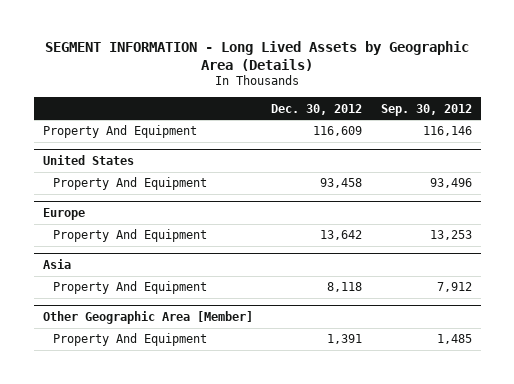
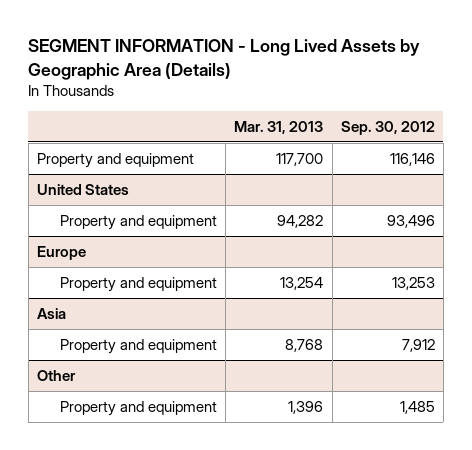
[271,103,363,115] Dec. 30, 2012 -> none
none -> [234,121,324,135] Mar. 31, 2013
[42,125,197,139] Property And Equipment -> [37,152,195,168] Property and equipment
[52,177,207,191] Property And Equipment -> [59,214,217,230] Property and equipment
[52,229,207,243] Property And Equipment -> [59,276,217,292] Property and equipment
[42,310,253,324] Other Geographic Area [Member] -> none
[52,281,207,295] Property And Equipment -> [59,338,217,354] Property and equipment
none -> [37,369,77,381] Other
[52,333,207,347] Property And Equipment -> [59,400,217,416] Property and equipment

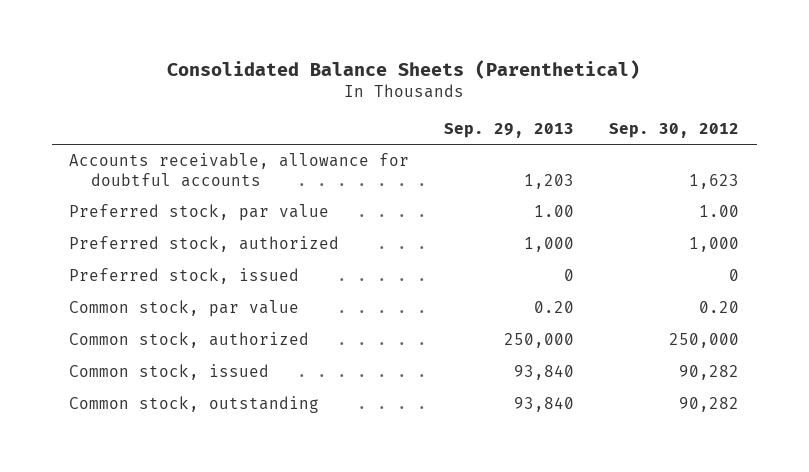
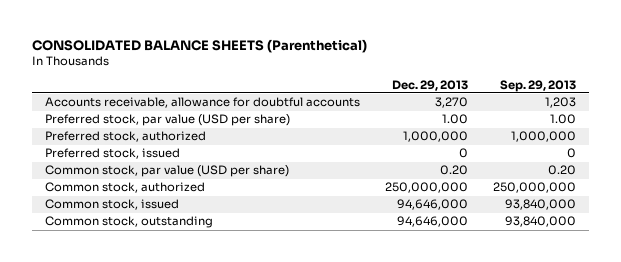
[167,59,641,79] Consolidated Balance Sheets (Parenthetical) -> [32,38,368,53] CONSOLIDATED BALANCE SHEETS (Parenthetical)
[609,122,740,138] Sep. 30, 2012 -> none
none -> [392,79,469,91] Dec. 29, 2013
[69,204,330,222] Preferred stock, par value -> [44,114,290,127] Preferred stock, par value (USD per share)
[524,237,575,253] 1,000 -> [511,131,577,143] 1,000,000
[69,300,300,318] Common stock, par value -> [44,165,289,178] Common stock, par value (USD per share)
[504,333,575,349] 250,000 -> [493,182,577,194] 250,000,000
[514,365,575,381] 93,840 -> [505,199,577,211] 93,840,000
[514,397,575,413] 93,840 -> [505,216,577,228] 93,840,000

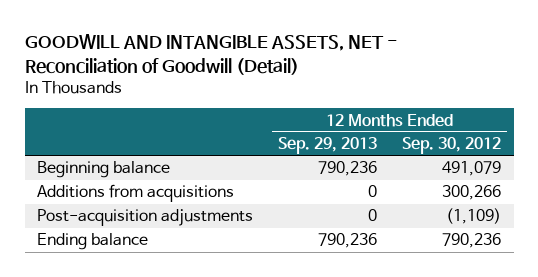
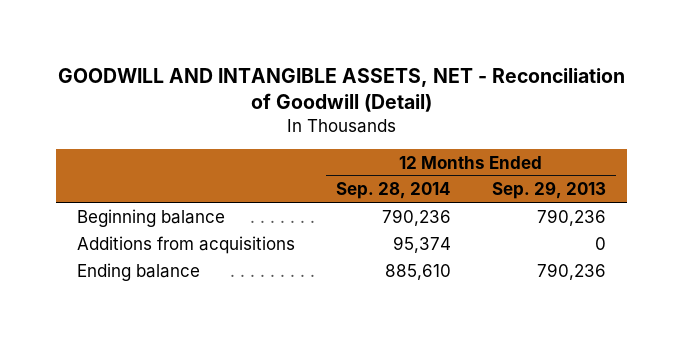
[402,137,502,155] Sep. 30, 2012 -> none
none -> [336,182,452,200] Sep. 28, 2014
[37,209,254,227] Post-acquisition adjustments -> none

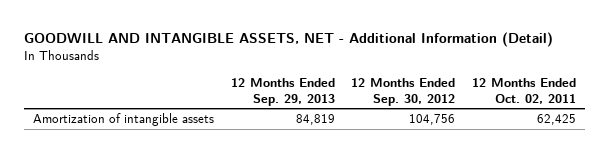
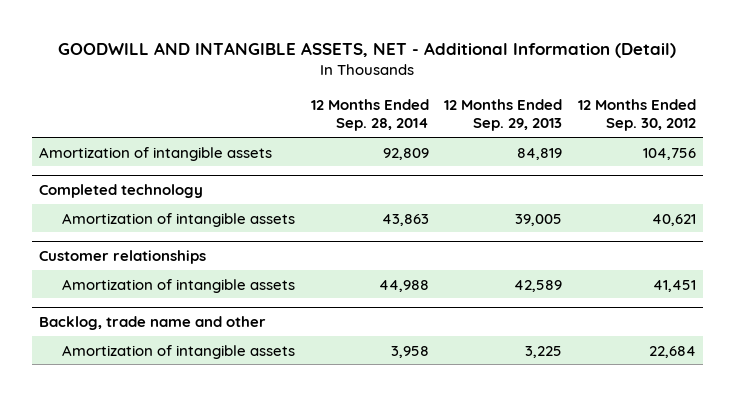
[472,77,577,104] 12 Months Ended Oct. 02, 2011 -> none
none -> [310,98,429,132] 12 Months Ended Sep. 28, 2014
none -> [39,183,204,198] Completed technology
none -> [62,212,296,227] Amortization of intangible assets
none -> [39,249,207,264] Customer relationships
none -> [62,278,296,293] Amortization of intangible assets
none -> [39,315,267,330] Backlog, trade name and other
none -> [62,344,296,359] Amortization of intangible assets

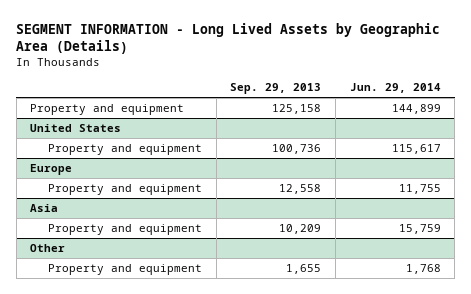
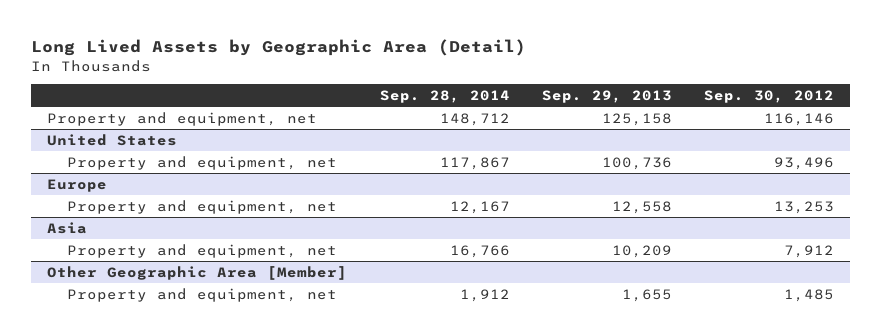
[16,22,441,54] SEGMENT INFORMATION - Long Lived Assets by Geographic Area (Details) -> [30,39,526,57] Long Lived Assets by Geographic Area (Detail)
[349,83,441,94] Jun. 29, 2014 -> none
none -> [379,89,510,103] Sep. 28, 2014
none -> [704,89,835,103] Sep. 30, 2012
[30,104,185,116] Property and equipment -> [47,111,318,126] Property and equipment, net
[47,144,202,156] Property and equipment -> [66,155,337,170] Property and equipment, net
[47,184,202,196] Property and equipment -> [66,199,337,214] Property and equipment, net
[30,244,66,253] Other -> none
[47,224,202,236] Property and equipment -> [66,243,337,258] Property and equipment, net
none -> [47,265,348,280] Other Geographic Area [Member]
[47,264,202,276] Property and equipment -> [66,287,337,302] Property and equipment, net

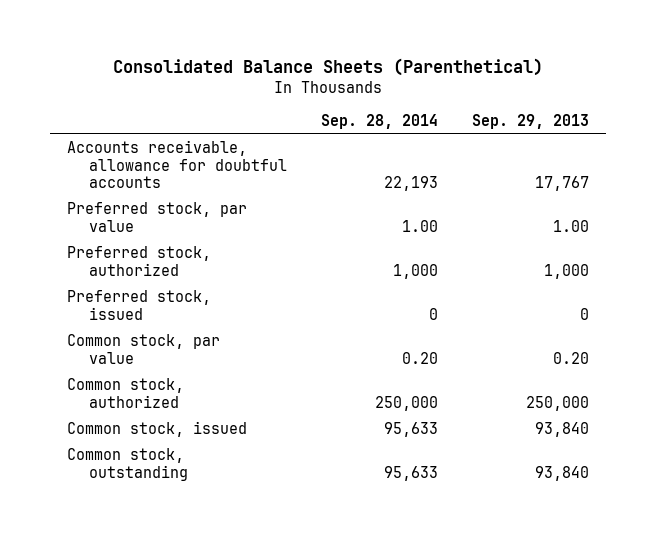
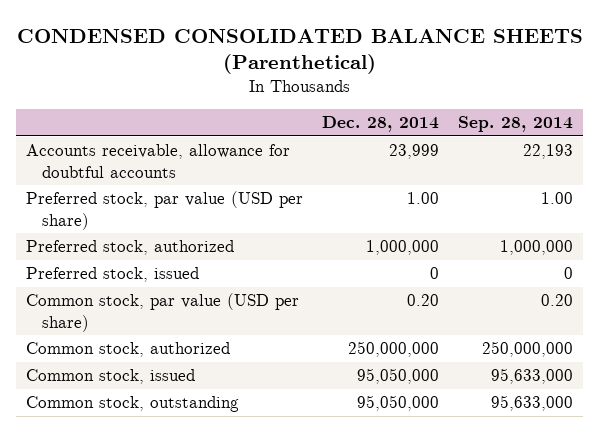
[113,58,544,77] Consolidated Balance Sheets (Parenthetical) -> [16,28,583,74] CONDENSED CONSOLIDATED BALANCE SHEETS (Parenthetical)
[472,113,590,129] Sep. 29, 2013 -> none
none -> [322,116,440,133] Dec. 28, 2014
[67,202,248,232] Preferred stock, par value -> [26,191,304,230] Preferred stock, par value (USD per share)
[393,263,439,279] 1,000 -> [500,240,574,256] 1,000,000
[67,334,221,364] Common stock, par value -> [26,293,300,332] Common stock, par value (USD per share)
[375,395,439,411] 250,000 -> [482,341,574,358] 250,000,000
[384,422,439,438] 95,633 -> [491,368,574,385] 95,633,000
[384,465,439,481] 95,633 -> [491,395,574,412] 95,633,000

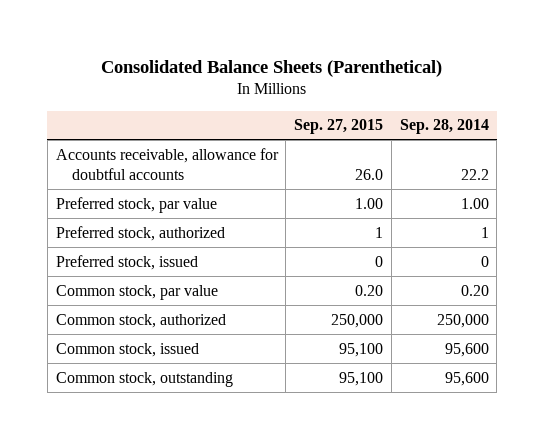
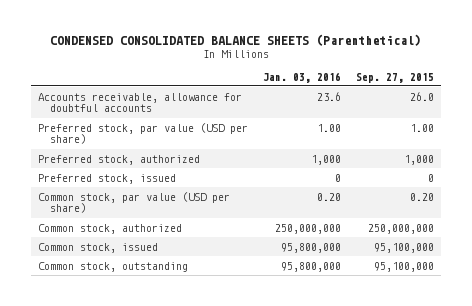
[101,59,443,77] Consolidated Balance Sheets (Parenthetical) -> [50,34,422,47] CONDENSED CONSOLIDATED BALANCE SHEETS (Parenthetical)
[399,119,489,135] Sep. 28, 2014 -> none
none -> [263,71,342,83] Jan. 03, 2016
[55,196,217,213] Preferred stock, par value -> [38,122,249,145] Preferred stock, par value (USD per share)
[375,226,384,238] 1 -> [403,154,434,165] 1,000
[55,284,218,300] Common stock, par value -> [38,191,231,214] Common stock, par value (USD per share)
[331,313,384,328] 250,000 -> [367,223,434,234] 250,000,000
[339,342,384,357] 95,100 -> [373,242,434,253] 95,100,000
[339,371,384,386] 95,100 -> [373,261,434,272] 95,100,000

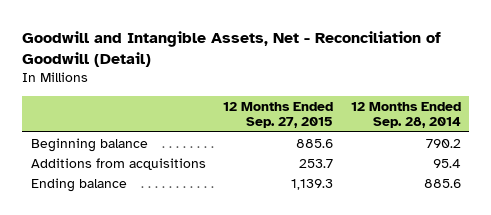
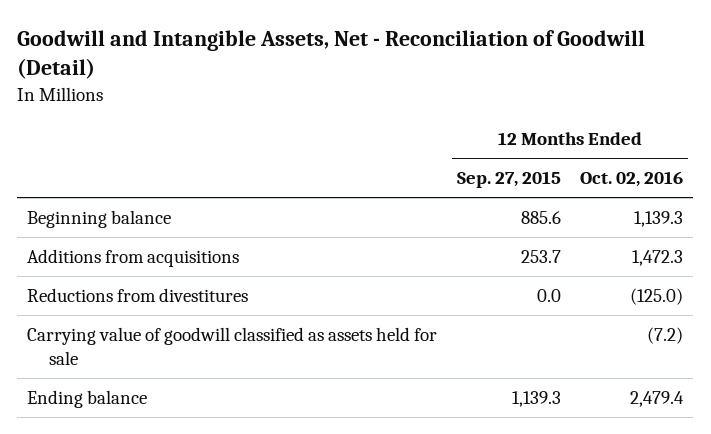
[350,101,461,129] 12 Months Ended Sep. 28, 2014 -> none
none -> [580,171,684,188] Oct. 02, 2016
none -> [27,287,249,302] Reductions from divestitures
none -> [27,326,438,365] Carrying value of goodwill classified as assets held for sale

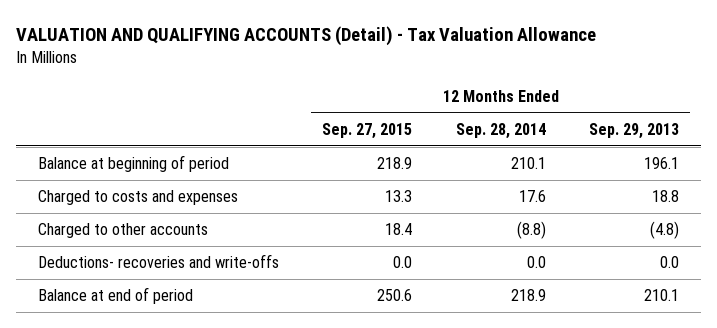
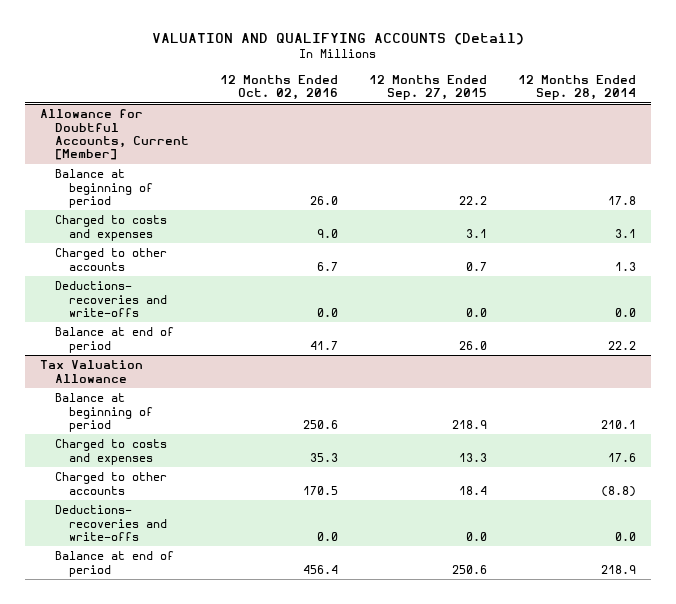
[16,26,597,47] VALUATION AND QUALIFYING ACCOUNTS (Detail) - Tax Valuation Allowance -> [151,32,524,45] VALUATION AND QUALIFYING ACCOUNTS (Detail)
[589,122,680,139] Sep. 29, 2013 -> none
none -> [219,74,338,100] 12 Months Ended Oct. 02, 2016
none -> [40,109,189,160] Allowance for Doubtful Accounts, Current [Member]
none -> [54,169,154,208] Balance at beginning of period
none -> [54,215,167,241] Charged to costs and expenses
none -> [54,248,167,271] Charged to other accounts
none -> [54,281,168,317] Deductions- recoveries and write-offs
none -> [54,327,174,353] Balance at end of period
none -> [40,360,144,383] Tax Valuation Allowance

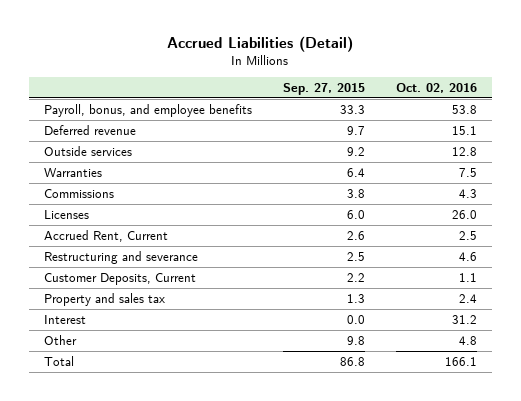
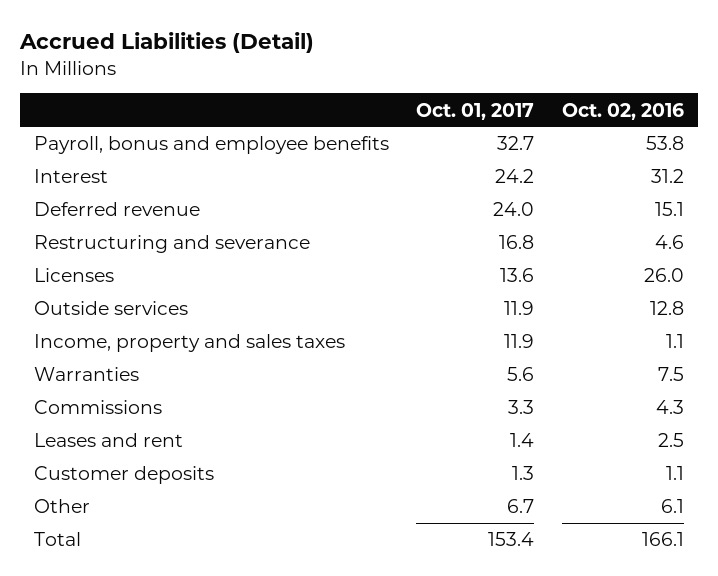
[282,82,365,95] Sep. 27, 2015 -> none
none -> [416,102,535,120] Oct. 01, 2017
[43,103,252,117] Payroll, bonus, and employee benefits -> [33,136,389,155] Payroll, bonus and employee benefits
[43,314,86,324] Interest -> [33,169,108,184] Interest
[43,250,198,264] Restructuring and severance -> [33,235,310,254] Restructuring and severance
[43,209,89,219] Licenses -> [33,268,114,283] Licenses
none -> [33,334,345,353] Income, property and sales taxes
[43,292,165,306] Property and sales tax -> none
[43,229,168,242] Accrued Rent, Current -> [33,433,183,448] Leases and rent
[43,272,196,285] Customer Deposits, Current -> [33,466,214,485] Customer deposits
[458,335,477,345] 4.8 -> [660,499,684,514] 6.1

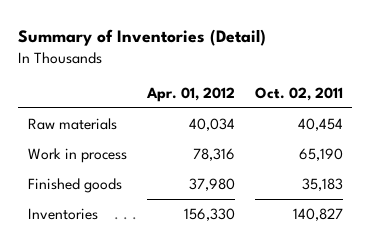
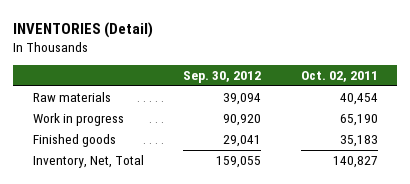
[18,29,267,47] Summary of Inventories (Detail) -> [13,21,154,38] INVENTORIES (Detail)
[145,87,235,103] Apr. 01, 2012 -> none
none -> [183,71,262,84] Sep. 30, 2012
[28,147,128,163] Work in process -> [32,112,124,126] Work in progress
[28,207,99,220] Inventories -> [32,154,144,168] Inventory, Net, Total

